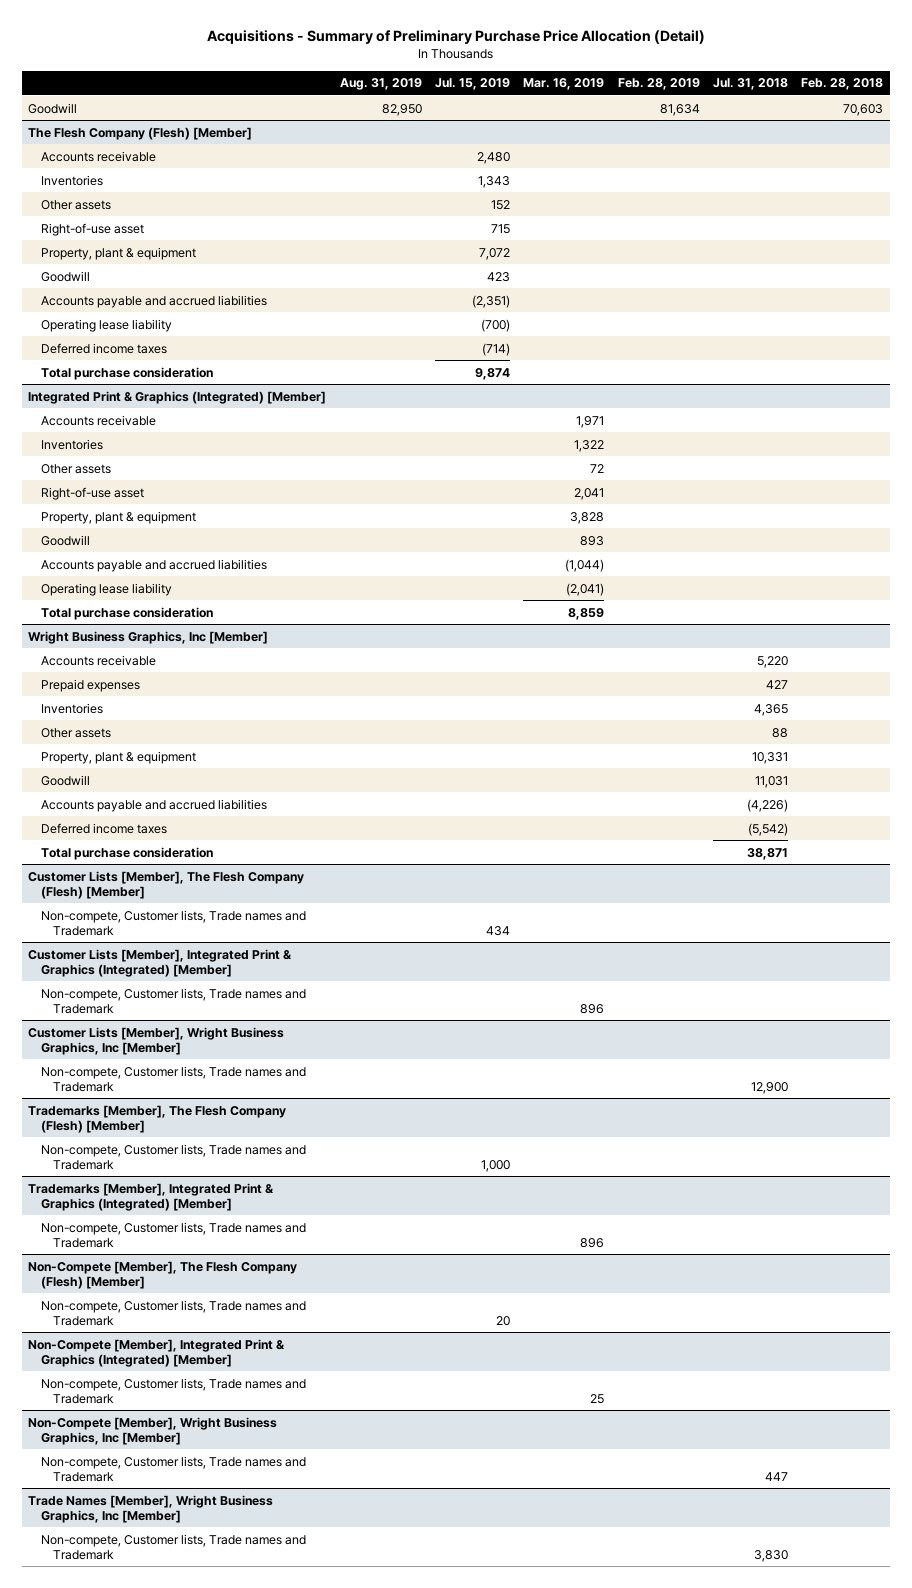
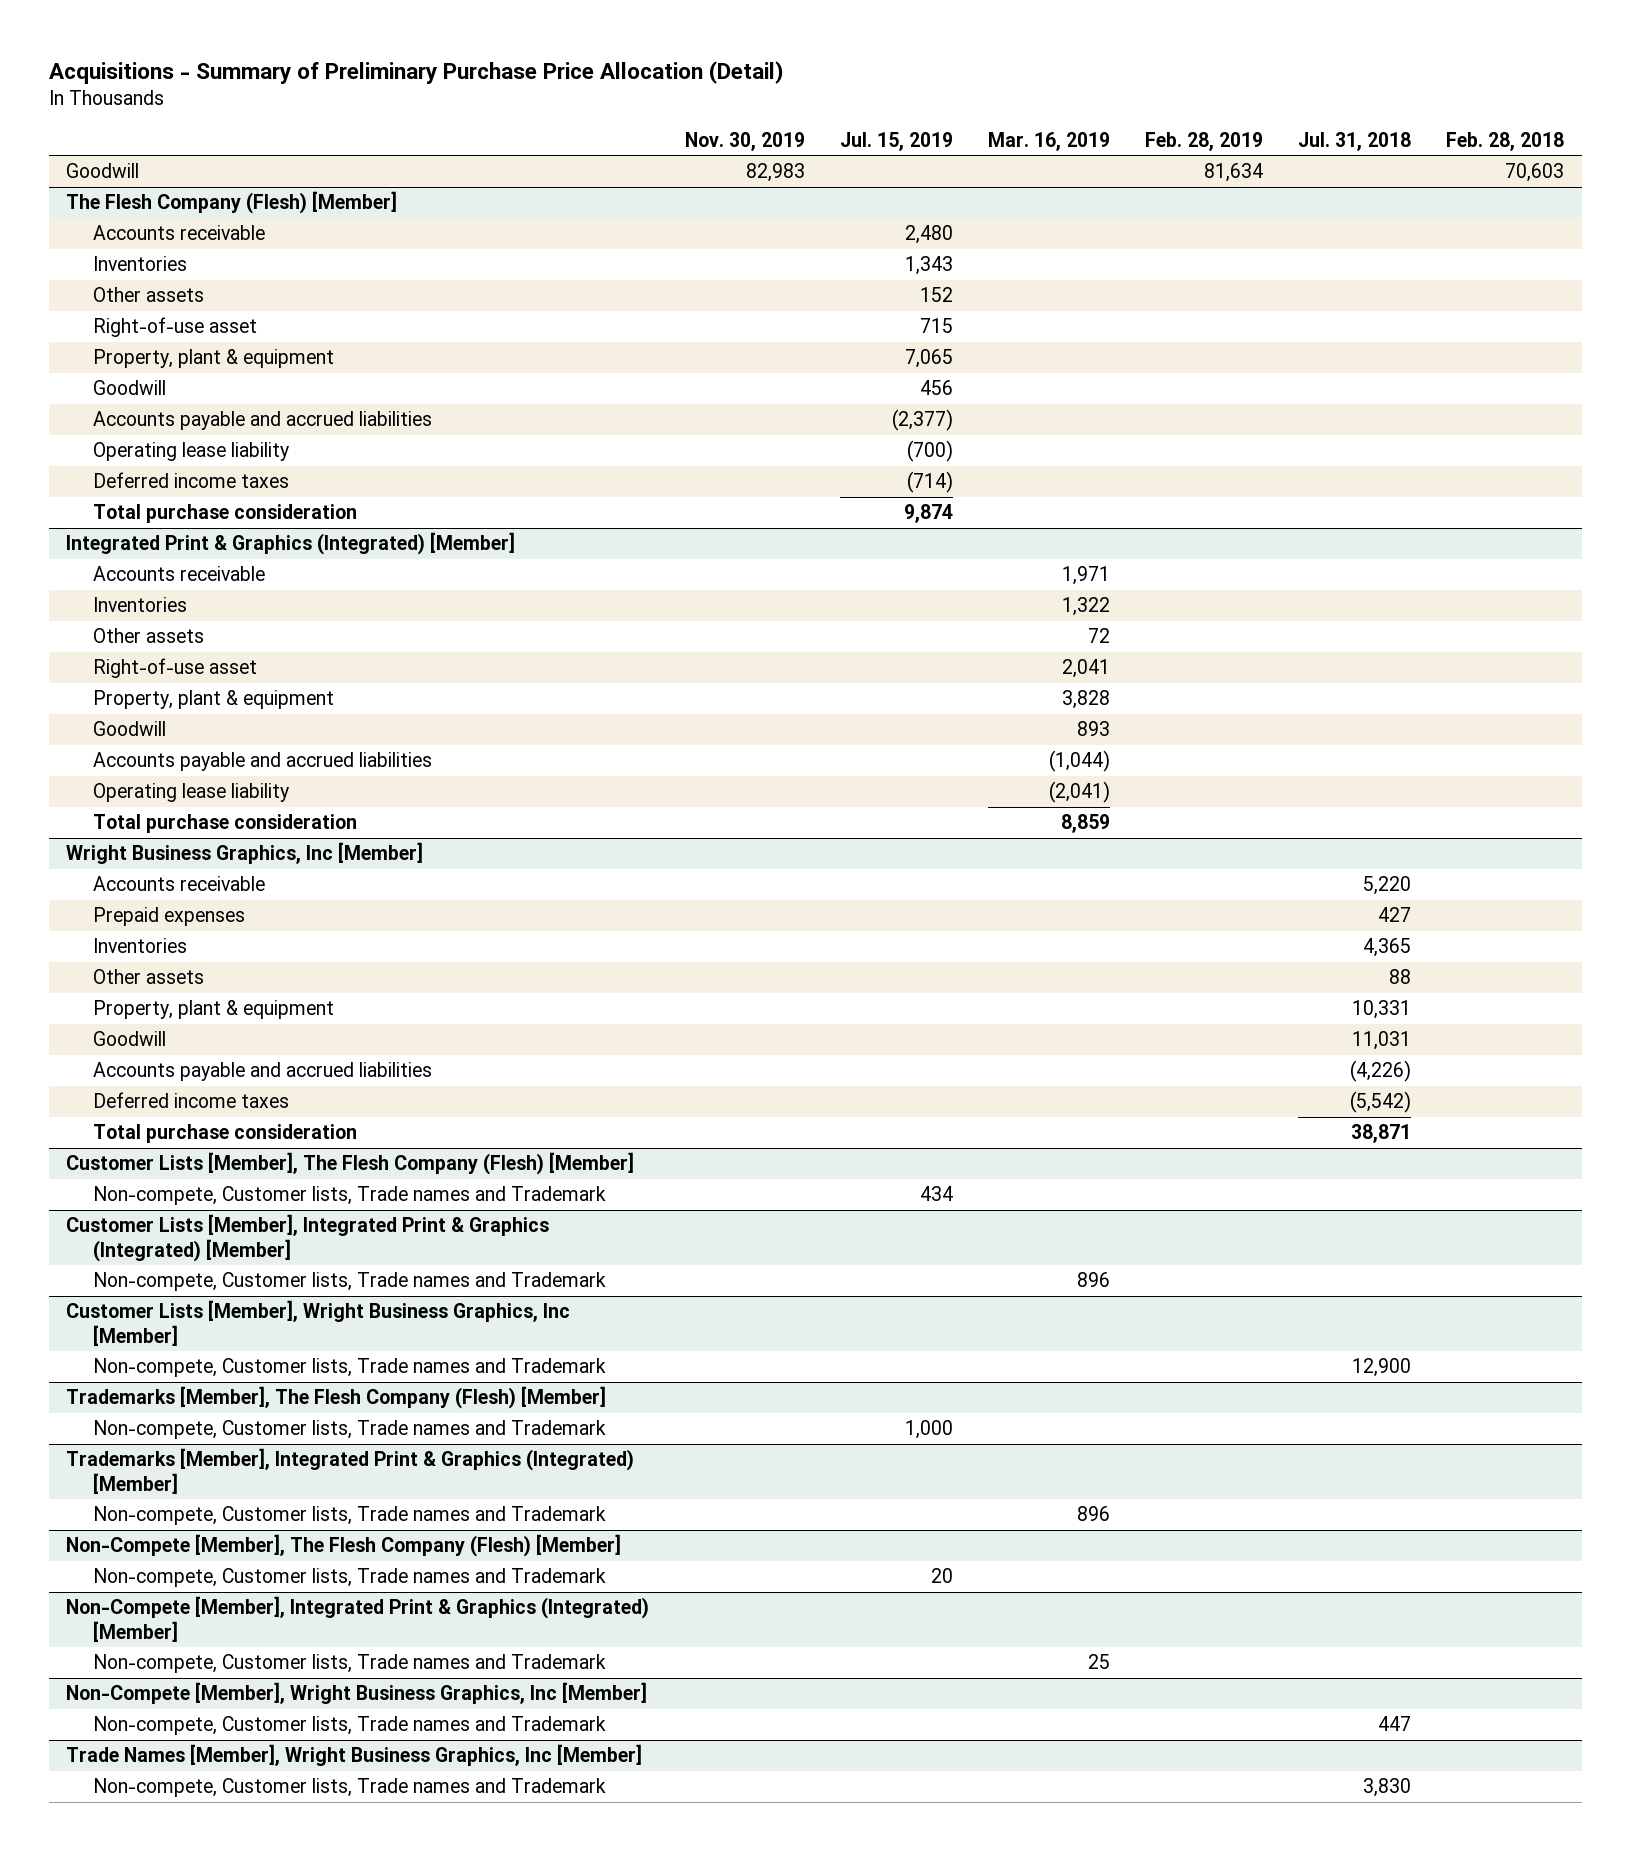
[339,78,422,91] Aug. 31, 2019 -> none
none -> [684,131,805,151] Nov. 30, 2019
[479,247,511,260] 7,072 -> [904,349,953,369] 7,065
[487,271,511,282] 423 -> [919,380,953,396] 456
[472,294,511,308] (2,351) -> [891,409,953,432] (2,377)

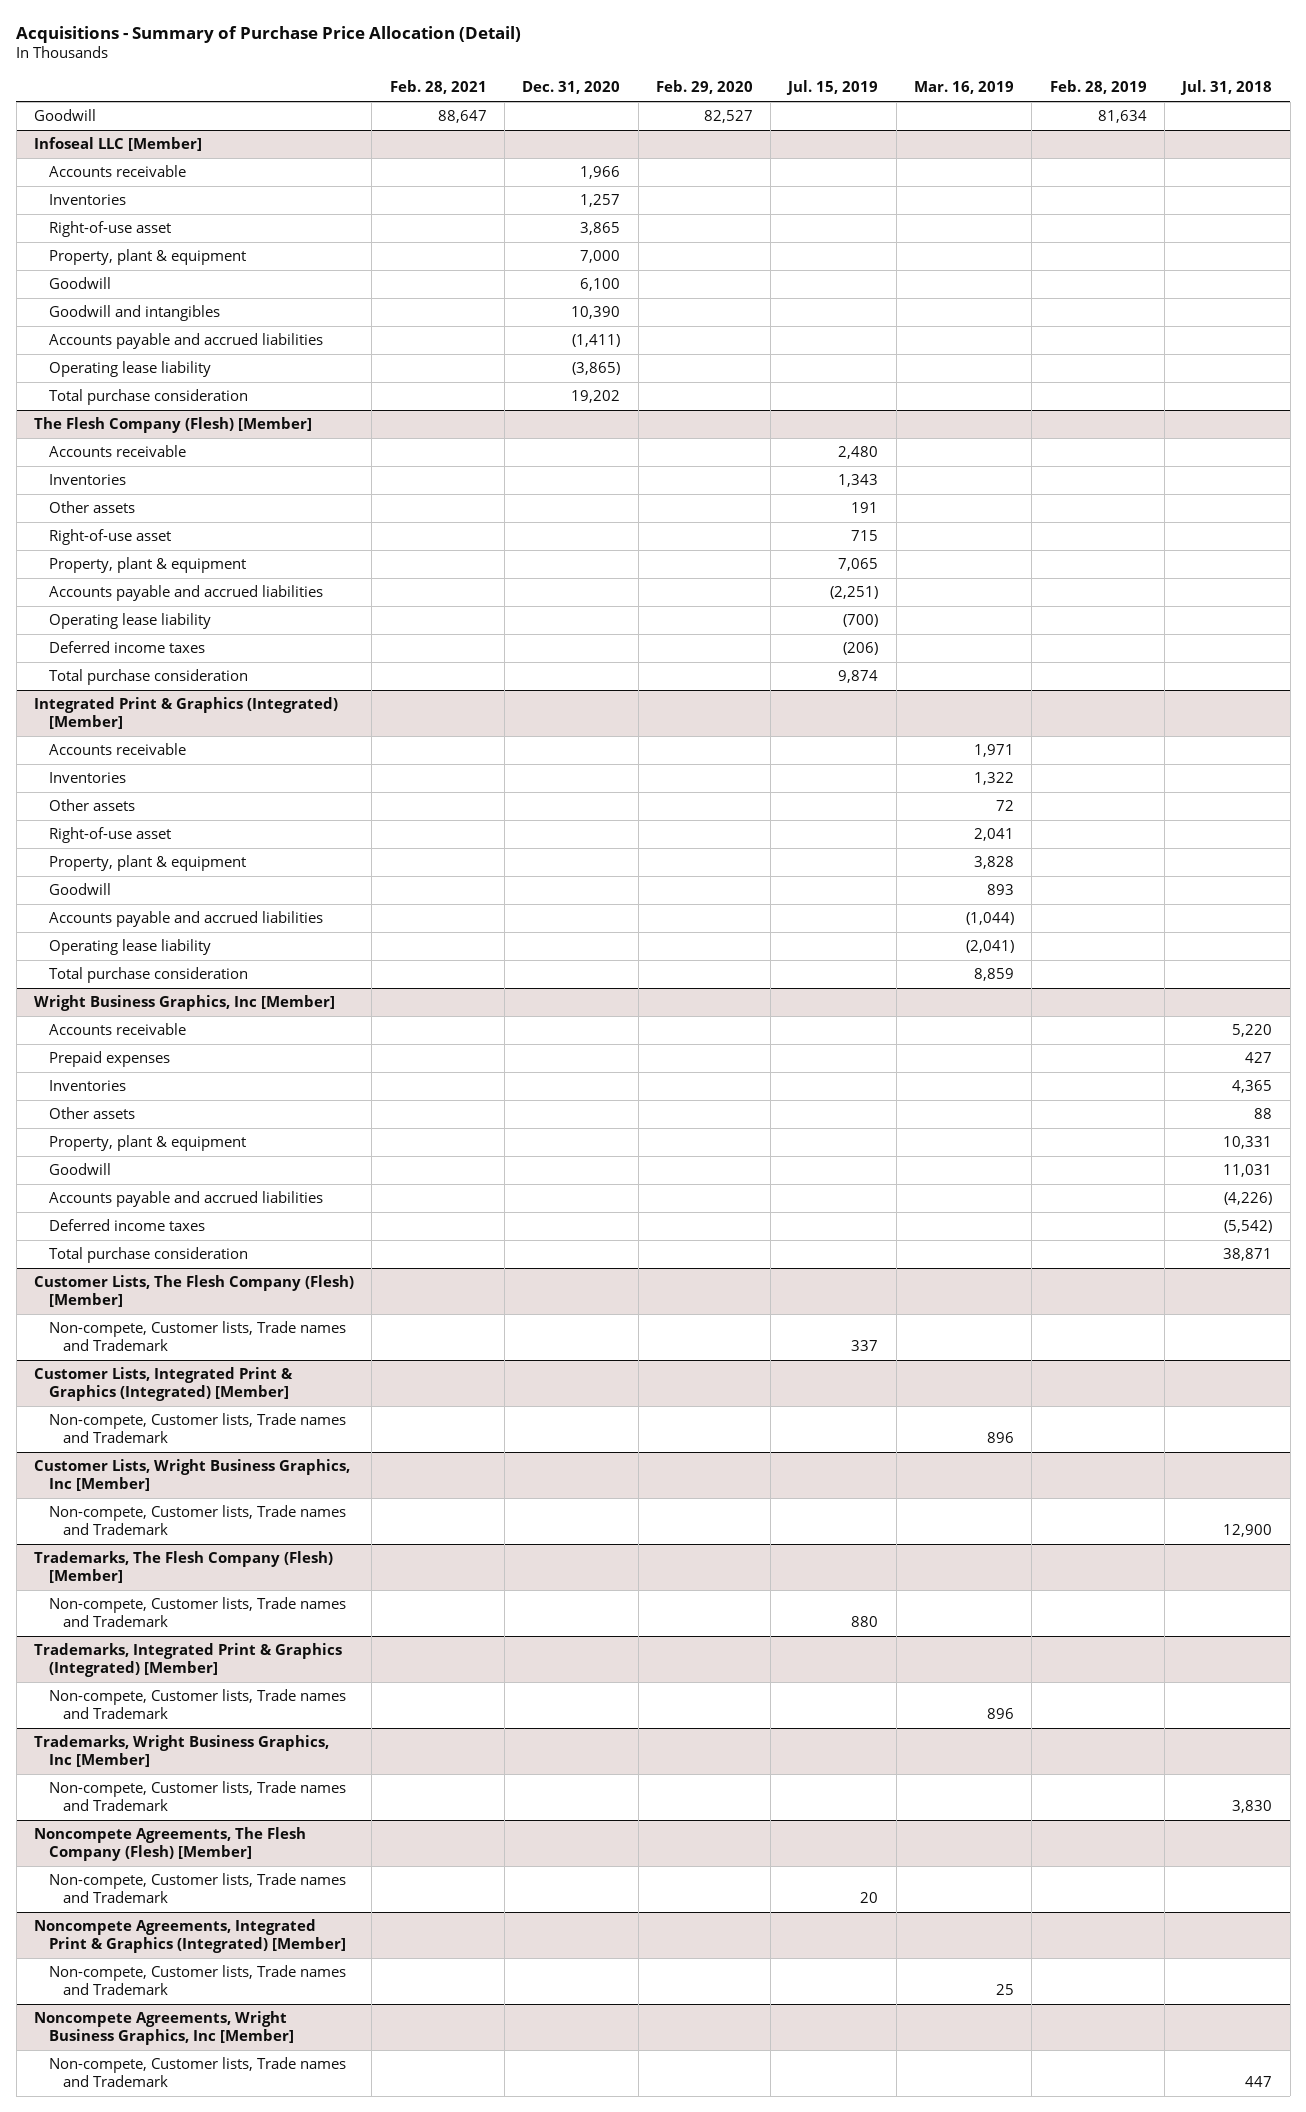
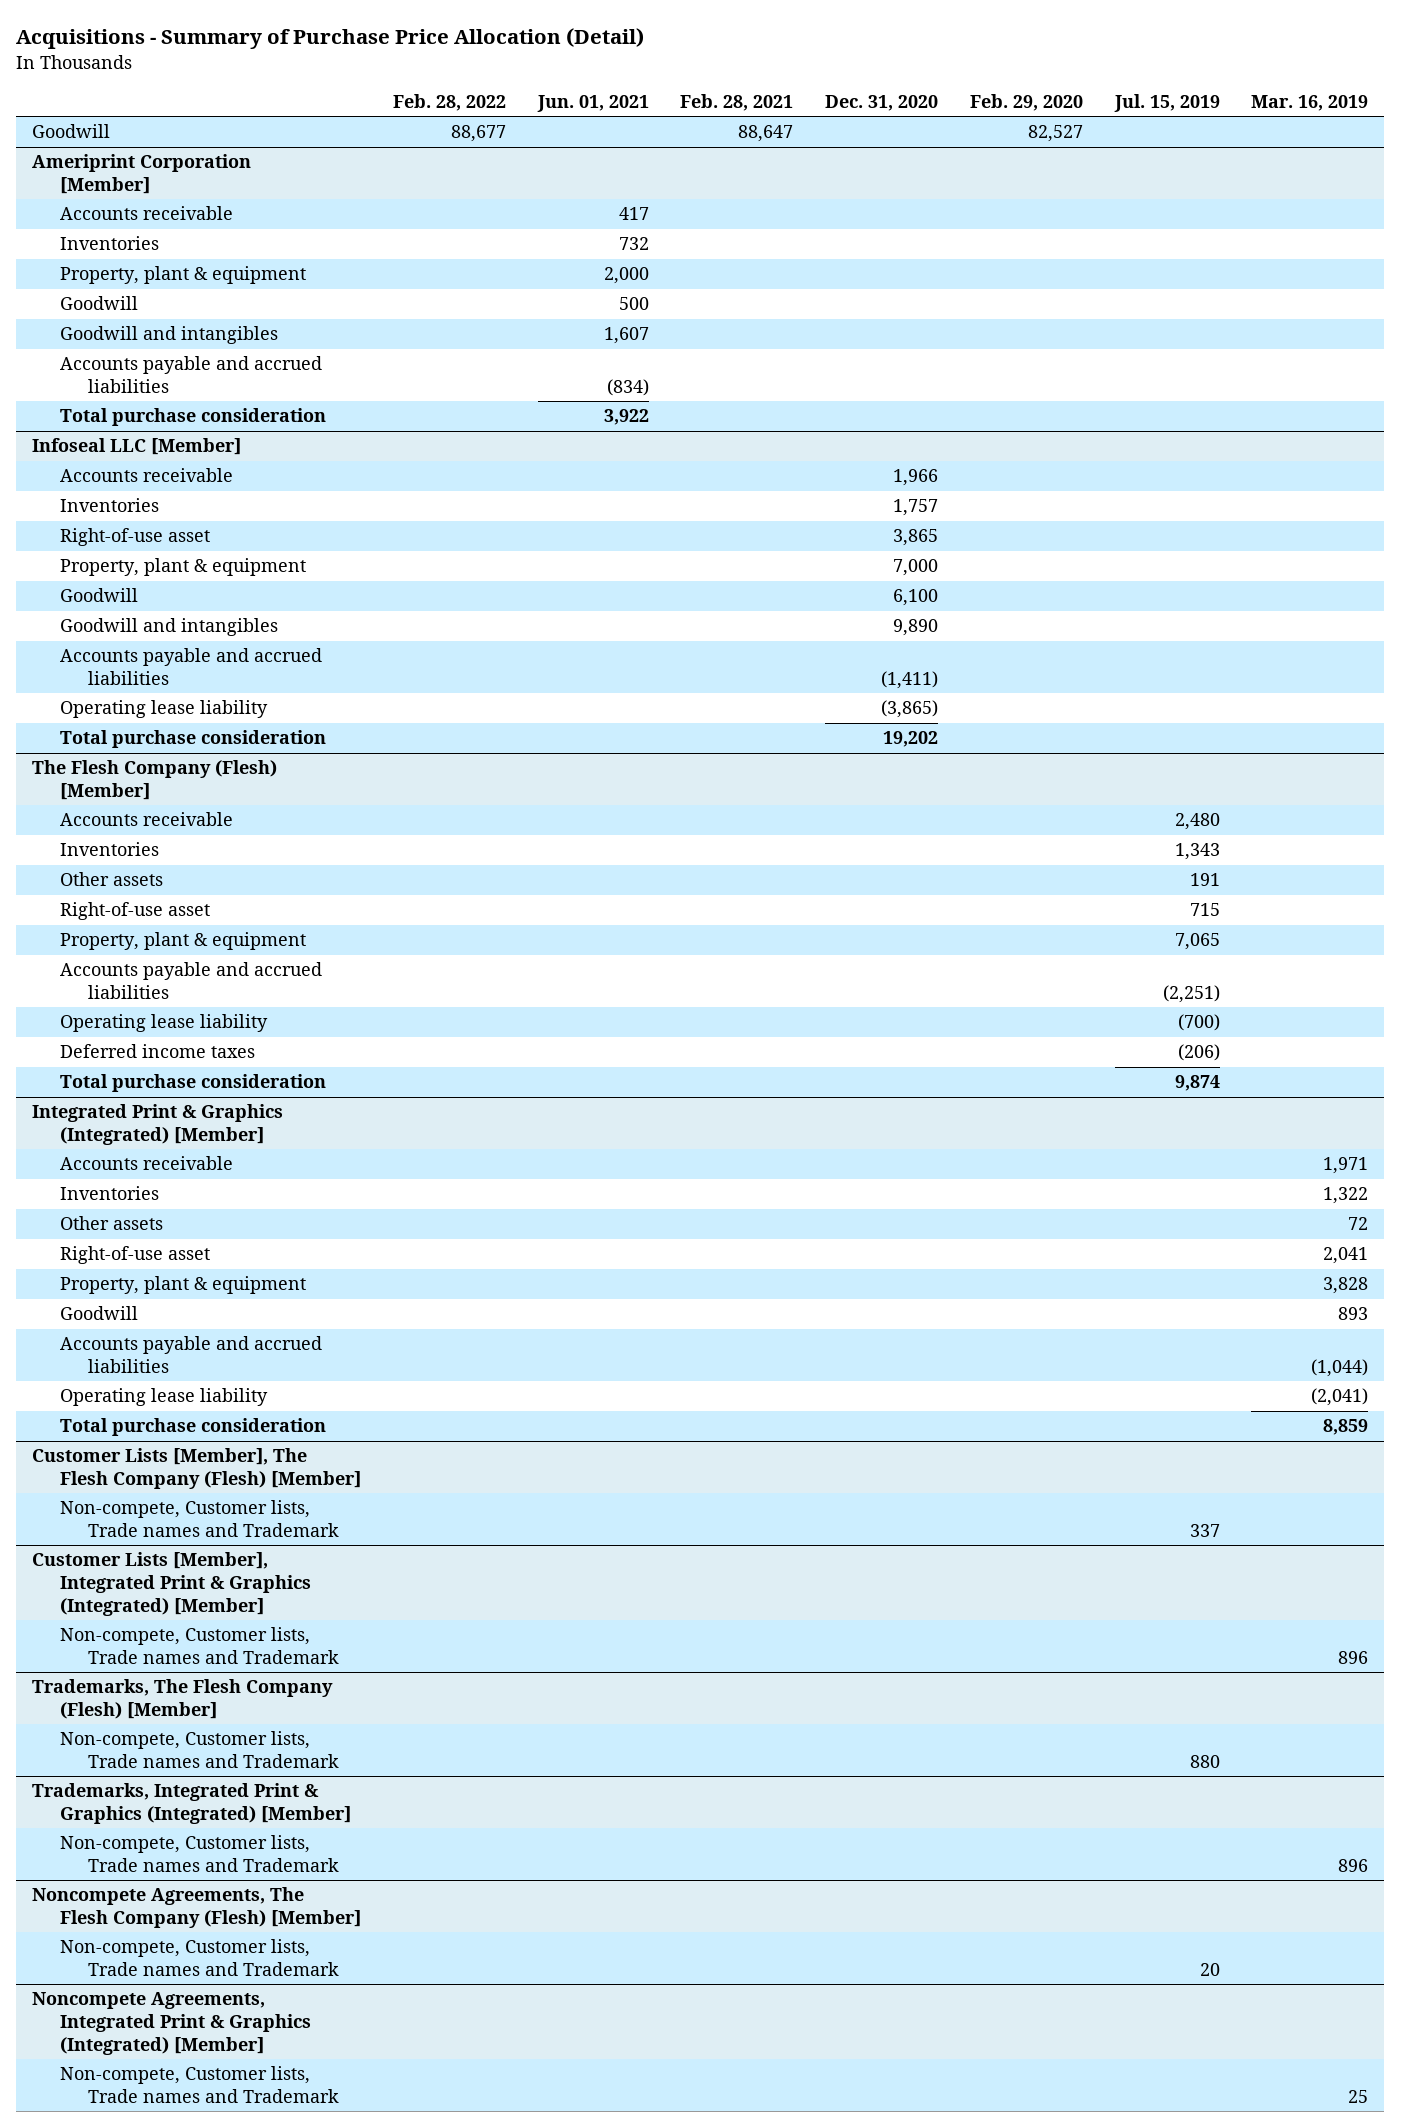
[1049,80,1147,95] Feb. 28, 2019 -> none
[1180,80,1273,96] Jul. 31, 2018 -> none
none -> [393,93,507,111] Feb. 28, 2022
none -> [536,94,649,112] Jun. 01, 2021
none -> [32,154,252,194] Ameriprint Corporation [Member]
none -> [60,206,234,221] Accounts receivable
none -> [60,236,160,251] Inventories
none -> [60,266,307,285] Property, plant & equipment
none -> [60,296,139,311] Goodwill
none -> [60,326,279,345] Goodwill and intangibles
none -> [60,356,323,393] Accounts payable and accrued liabilities
none -> [60,408,327,427] Total purchase consideration
[580,194,621,208] 1,257 -> [893,499,939,517] 1,757
[571,306,621,320] 10,390 -> [893,619,939,637] 9,890
[33,995,335,1012] Wright Business Graphics, Inc [Member] -> none
[48,1023,186,1036] Accounts receivable -> none
[48,1051,170,1068] Prepaid expenses -> none
[48,1080,126,1092] Inventories -> none
[48,1107,135,1120] Other assets -> none
[48,1135,246,1152] Property, plant & equipment -> none
[48,1163,111,1176] Goodwill -> none
[48,1191,323,1208] Accounts payable and accrued liabilities -> none
[48,1219,205,1232] Deferred income taxes -> none
[48,1247,248,1264] Total purchase consideration -> none
[33,1275,354,1308] Customer Lists, The Flesh Company (Flesh) [Member] -> [32,1448,362,1489] Customer Lists [Member], The Flesh Company (Flesh) [Member]
[33,1367,293,1402] Customer Lists, Integrated Print & Graphics (Integrated) [Member] -> [32,1552,312,1616] Customer Lists [Member], Integrated Print & Graphics (Integrated) [Member]
[33,1459,350,1492] Customer Lists, Wright Business Graphics, Inc [Member] -> none
[48,1505,346,1536] Non-compete, Customer lists, Trade names and Trademark -> none
[33,1735,329,1768] Trademarks, Wright Business Graphics, Inc [Member] -> none
[48,1781,346,1812] Non-compete, Customer lists, Trade names and Trademark -> none
[33,2011,294,2046] Noncompete Agreements, Wright Business Graphics, Inc [Member] -> none
[48,2057,346,2088] Non-compete, Customer lists, Trade names and Trademark -> none

